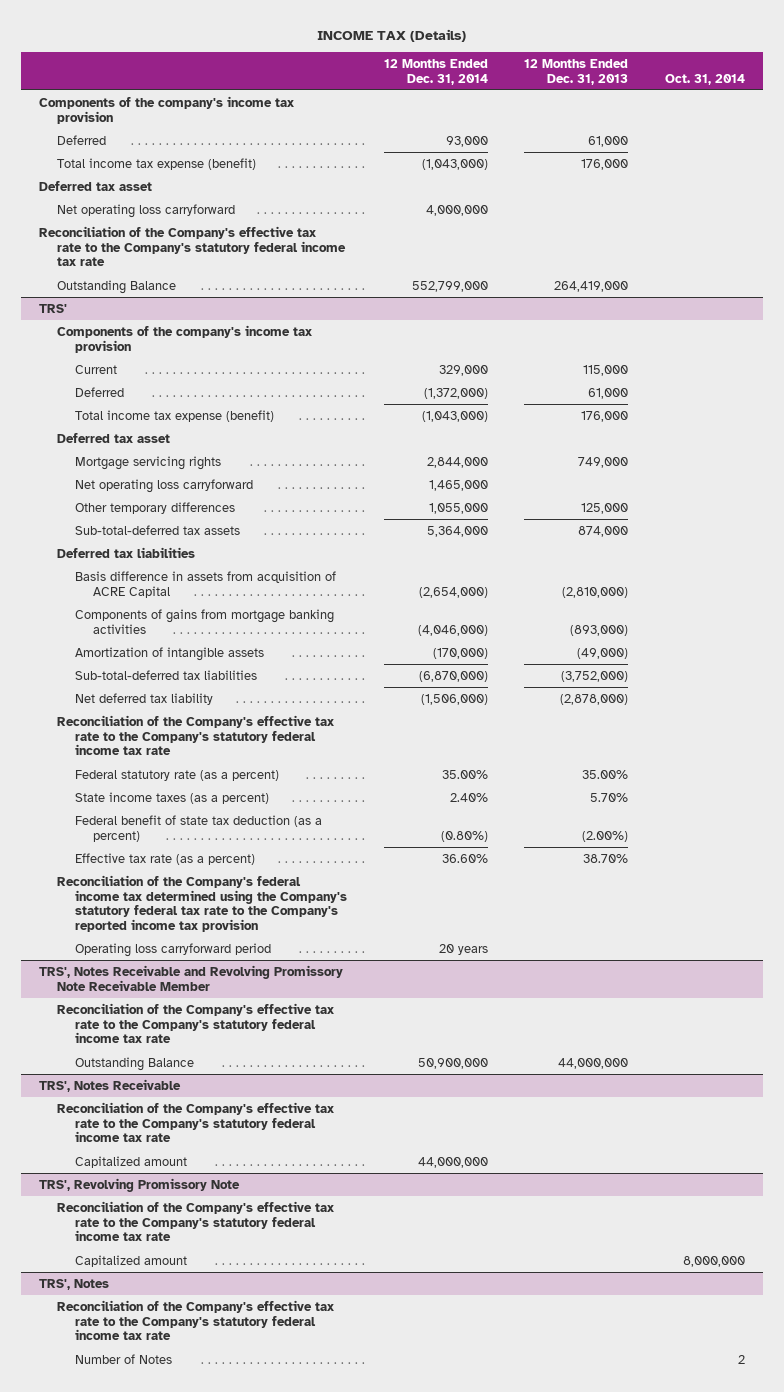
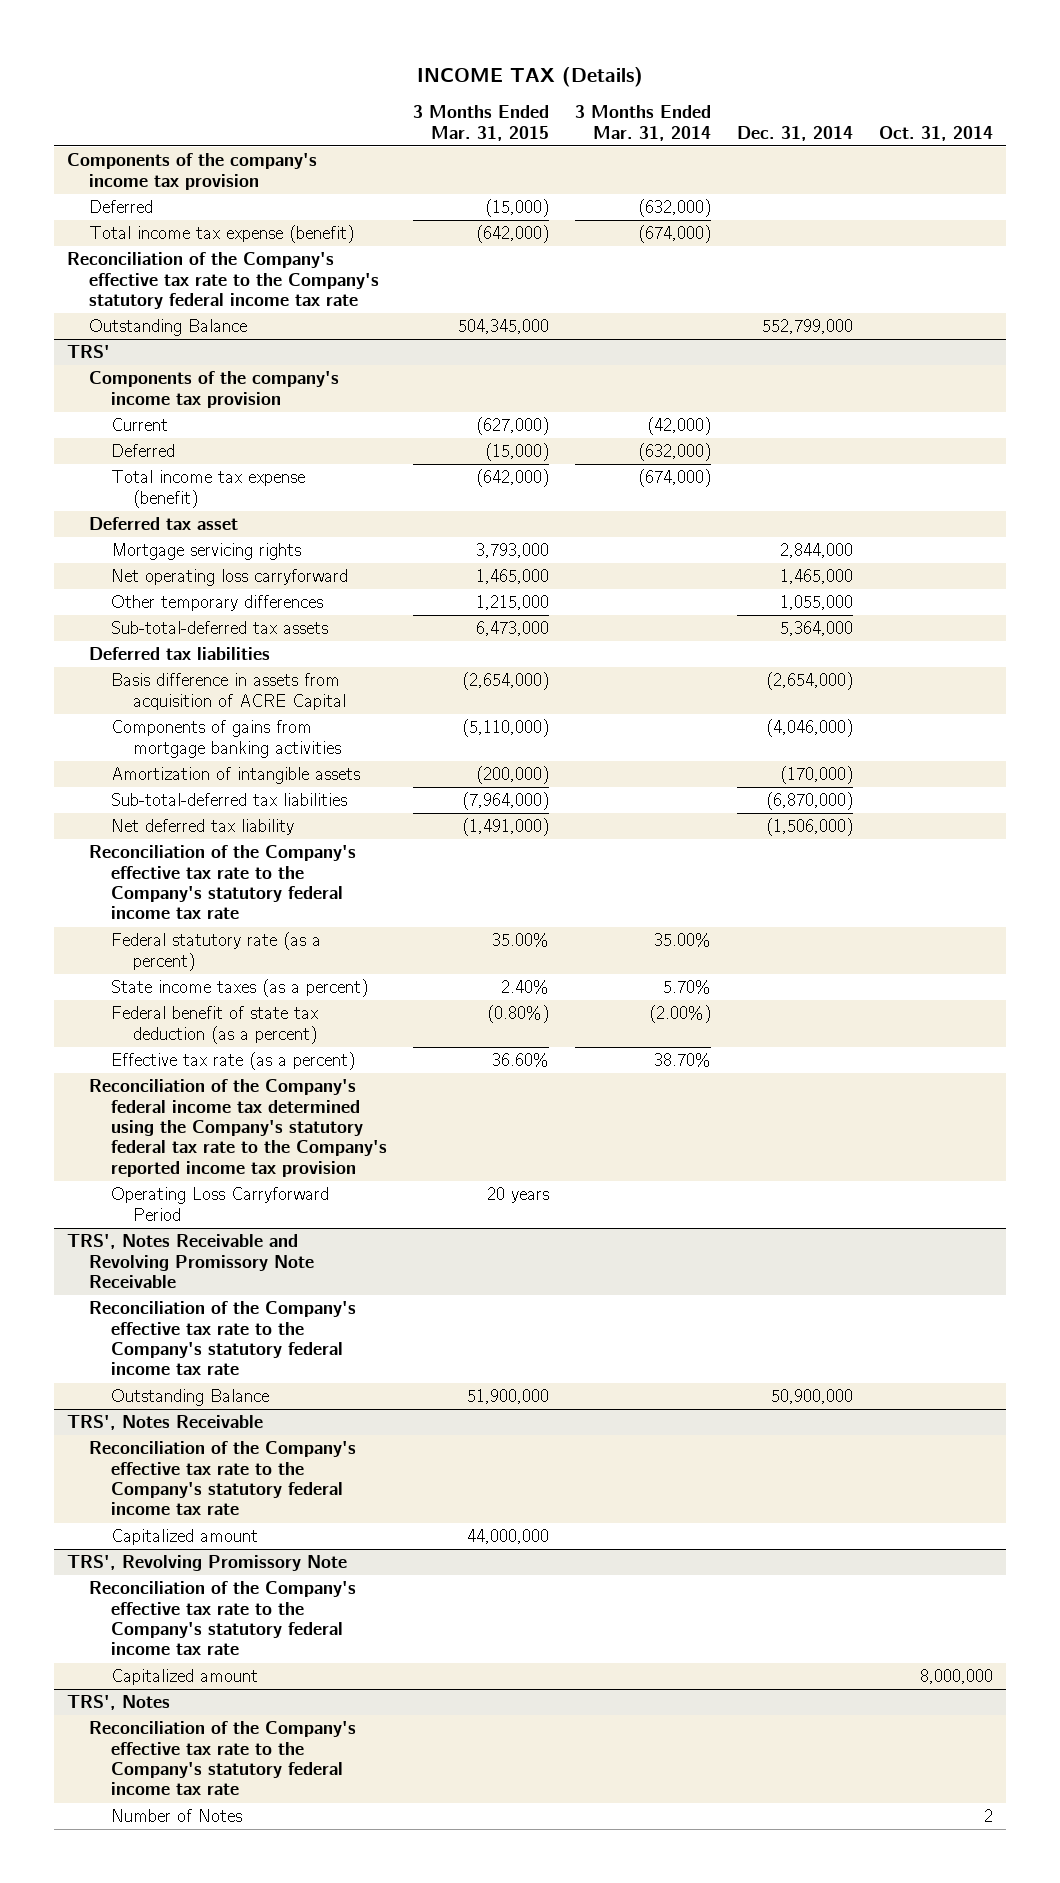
[383,58,488,85] 12 Months Ended Dec. 31, 2014 -> none
[524,58,629,85] 12 Months Ended Dec. 31, 2013 -> none
none -> [413,105,550,141] 3 Months Ended Mar. 31, 2015
none -> [575,105,712,141] 3 Months Ended Mar. 31, 2014
none -> [737,125,854,141] Dec. 31, 2014
[38,180,152,191] Deferred tax asset -> none
[57,203,236,218] Net operating loss carryforward -> none
[75,942,272,957] Operating loss carryforward period -> [111,1187,330,1221] Operating Loss Carryforward Period
[38,964,343,991] TRS', Notes Receivable and Revolving Promissory Note Receivable Member -> [67,1234,315,1289] TRS', Notes Receivable and Revolving Promissory Note Receivable

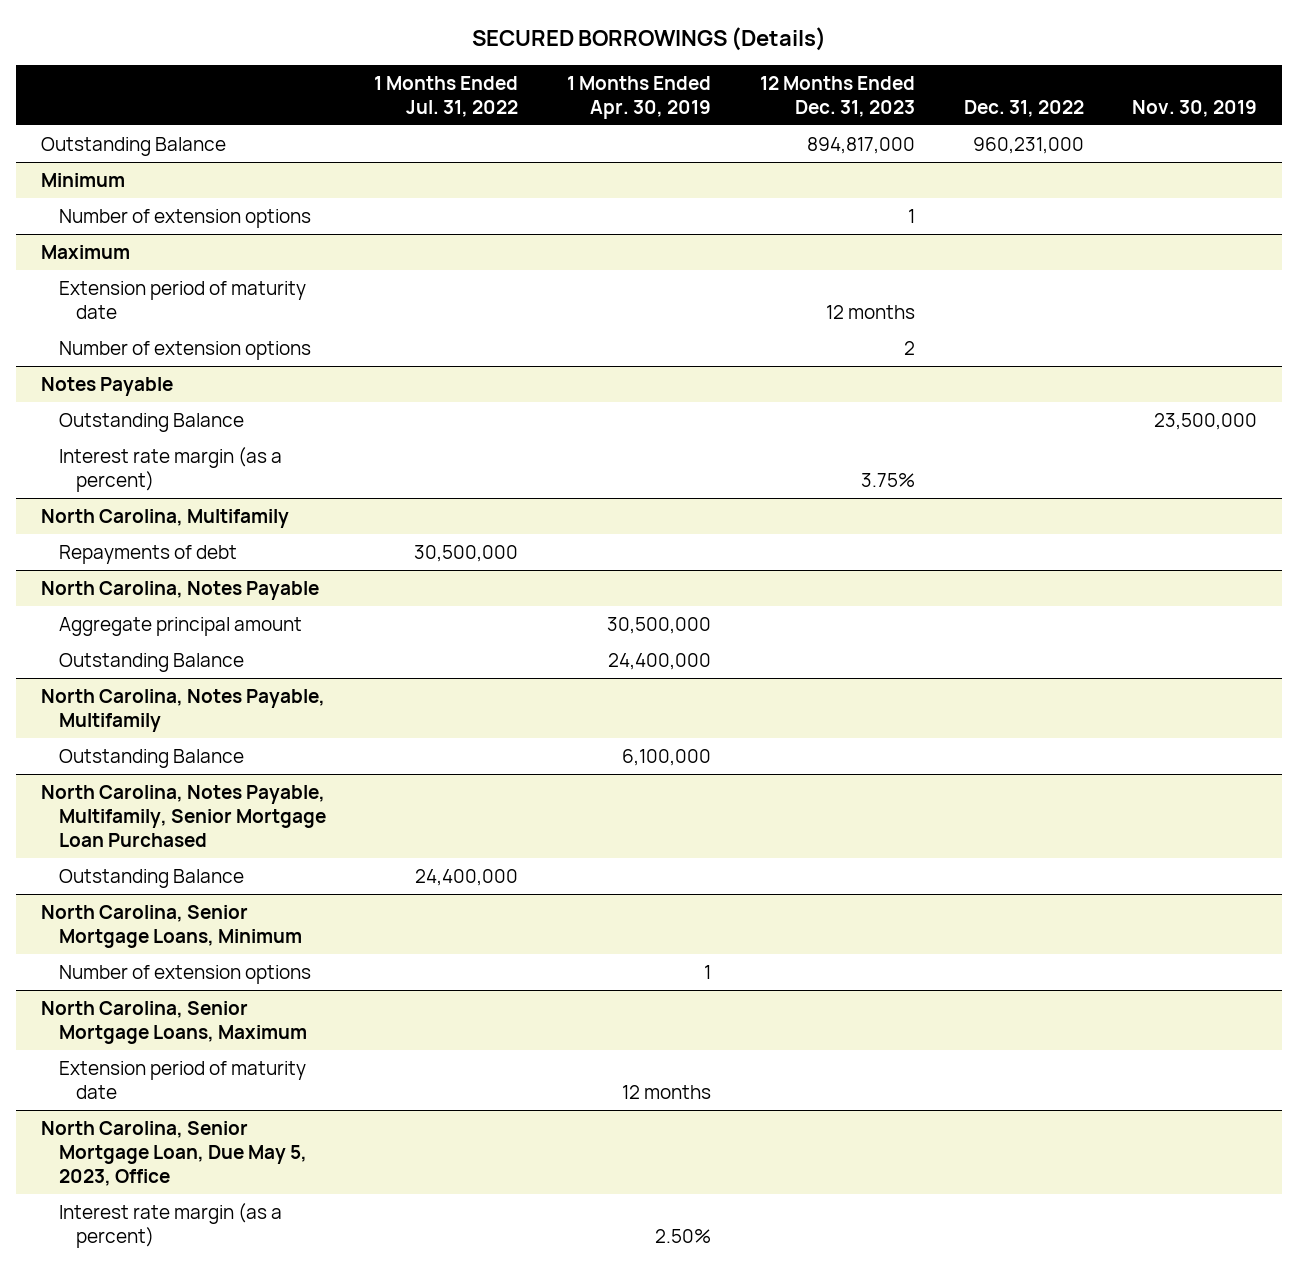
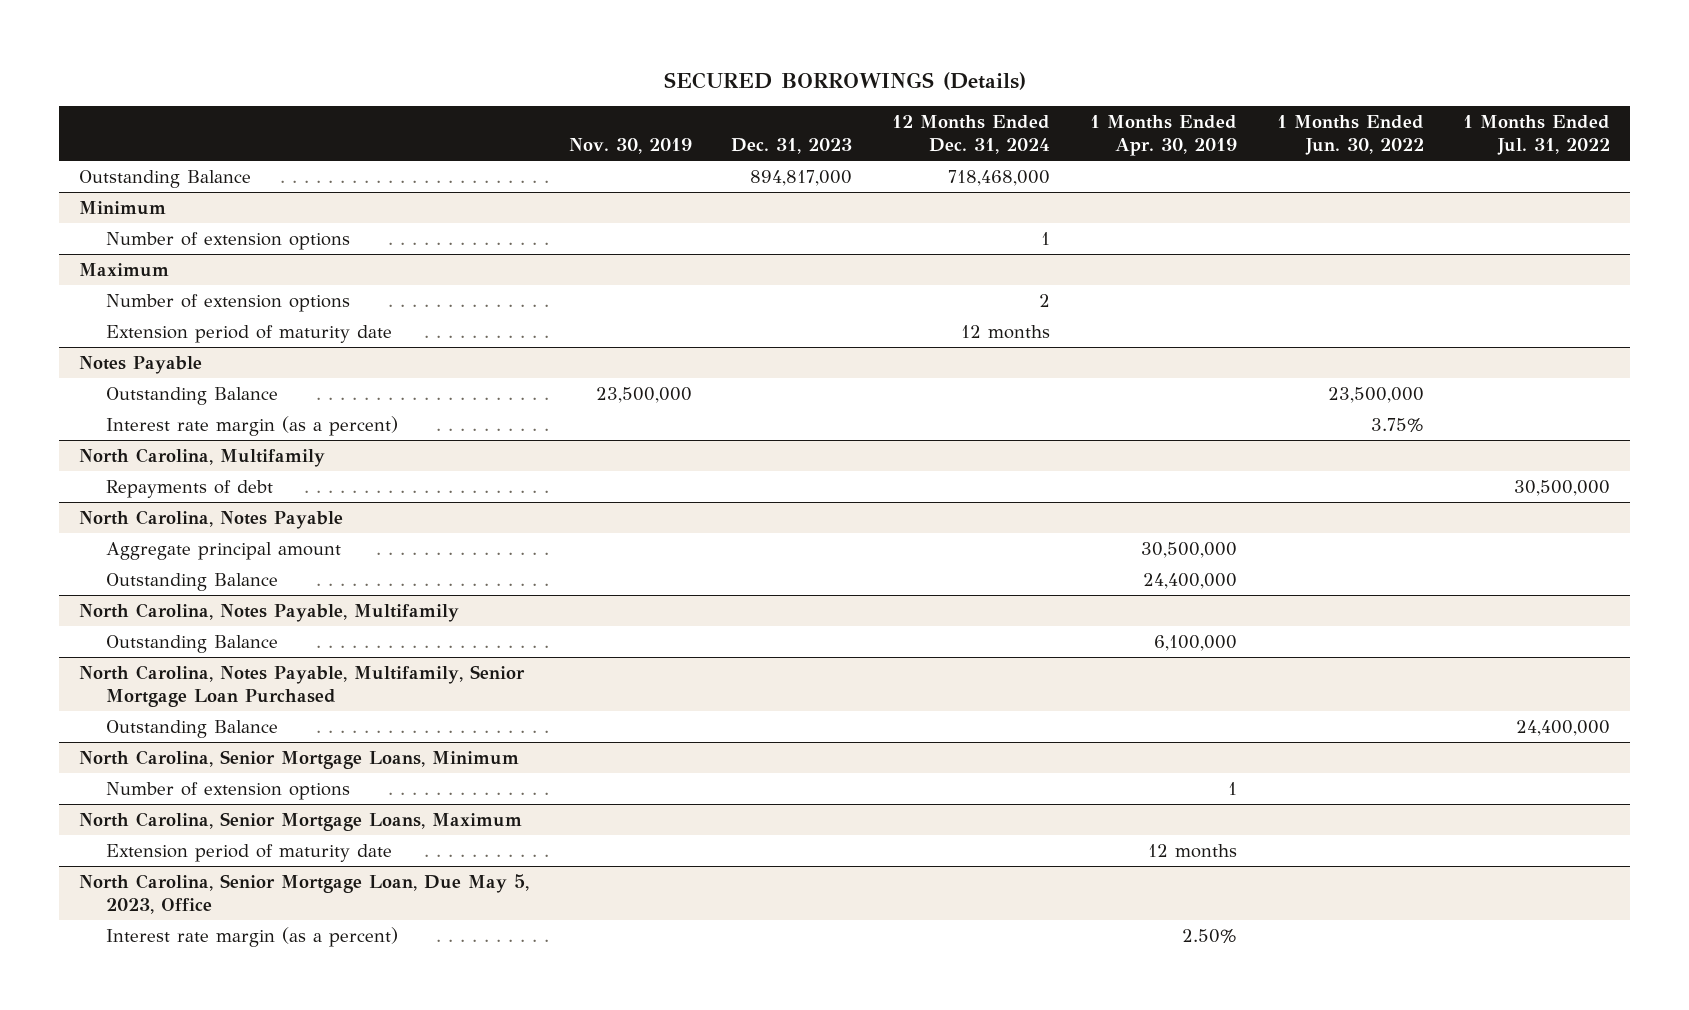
[759,75,915,117] 12 Months Ended Dec. 31, 2023 -> none
[963,99,1084,117] Dec. 31, 2022 -> none
none -> [731,138,853,155] Dec. 31, 2023
none -> [892,115,1051,155] 12 Months Ended Dec. 31, 2024
none -> [1276,115,1424,156] 1 Months Ended Jun. 30, 2022
[58,280,306,319] Extension period of maturity date -> [106,324,393,343] Extension period of maturity date

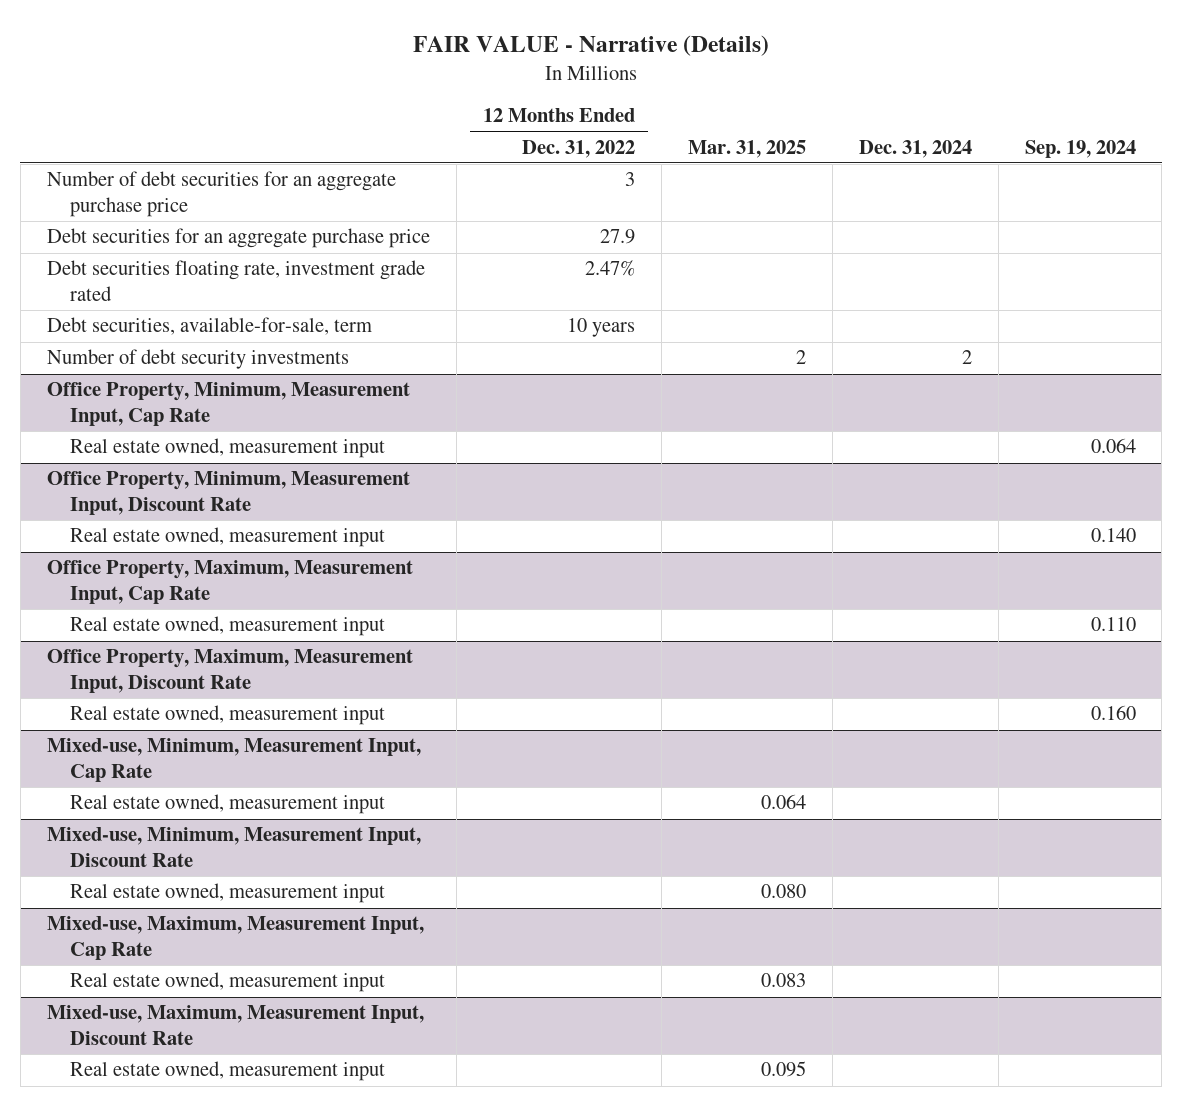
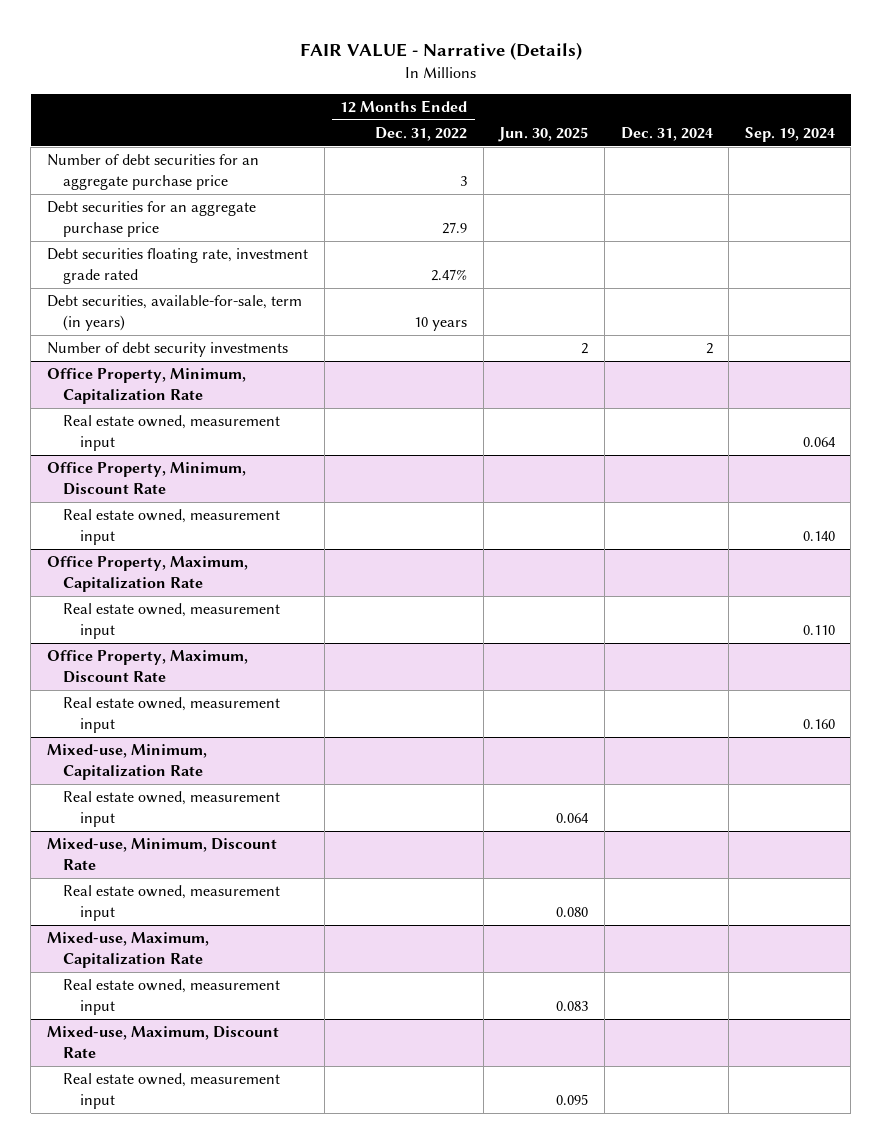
[687,139,806,158] Mar. 31, 2025 -> none
none -> [498,127,589,143] Jun. 30, 2025
[46,317,372,336] Debt securities, available-for-sale, term -> [46,295,302,331] Debt securities, available-for-sale, term (in years)
[46,382,410,426] Office Property, Minimum, Measurement Input, Cap Rate -> [46,368,246,404] Office Property, Minimum, Capitalization Rate
[46,471,410,515] Office Property, Minimum, Measurement Input, Discount Rate -> [46,462,246,495] Office Property, Minimum, Discount Rate
[46,560,413,604] Office Property, Maximum, Measurement Input, Cap Rate -> [46,556,248,592] Office Property, Maximum, Capitalization Rate
[46,649,413,693] Office Property, Maximum, Measurement Input, Discount Rate -> [46,650,248,683] Office Property, Maximum, Discount Rate
[46,738,421,782] Mixed-use, Minimum, Measurement Input, Cap Rate -> [46,744,207,780] Mixed-use, Minimum, Capitalization Rate
[46,827,421,867] Mixed-use, Minimum, Measurement Input, Discount Rate -> [46,838,277,870] Mixed-use, Minimum, Discount Rate
[46,916,424,960] Mixed-use, Maximum, Measurement Input, Cap Rate -> [46,932,209,968] Mixed-use, Maximum, Capitalization Rate
[46,1005,424,1045] Mixed-use, Maximum, Measurement Input, Discount Rate -> [46,1026,279,1058] Mixed-use, Maximum, Discount Rate

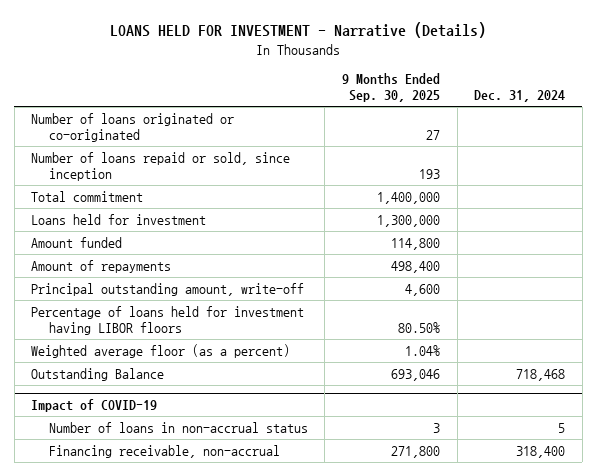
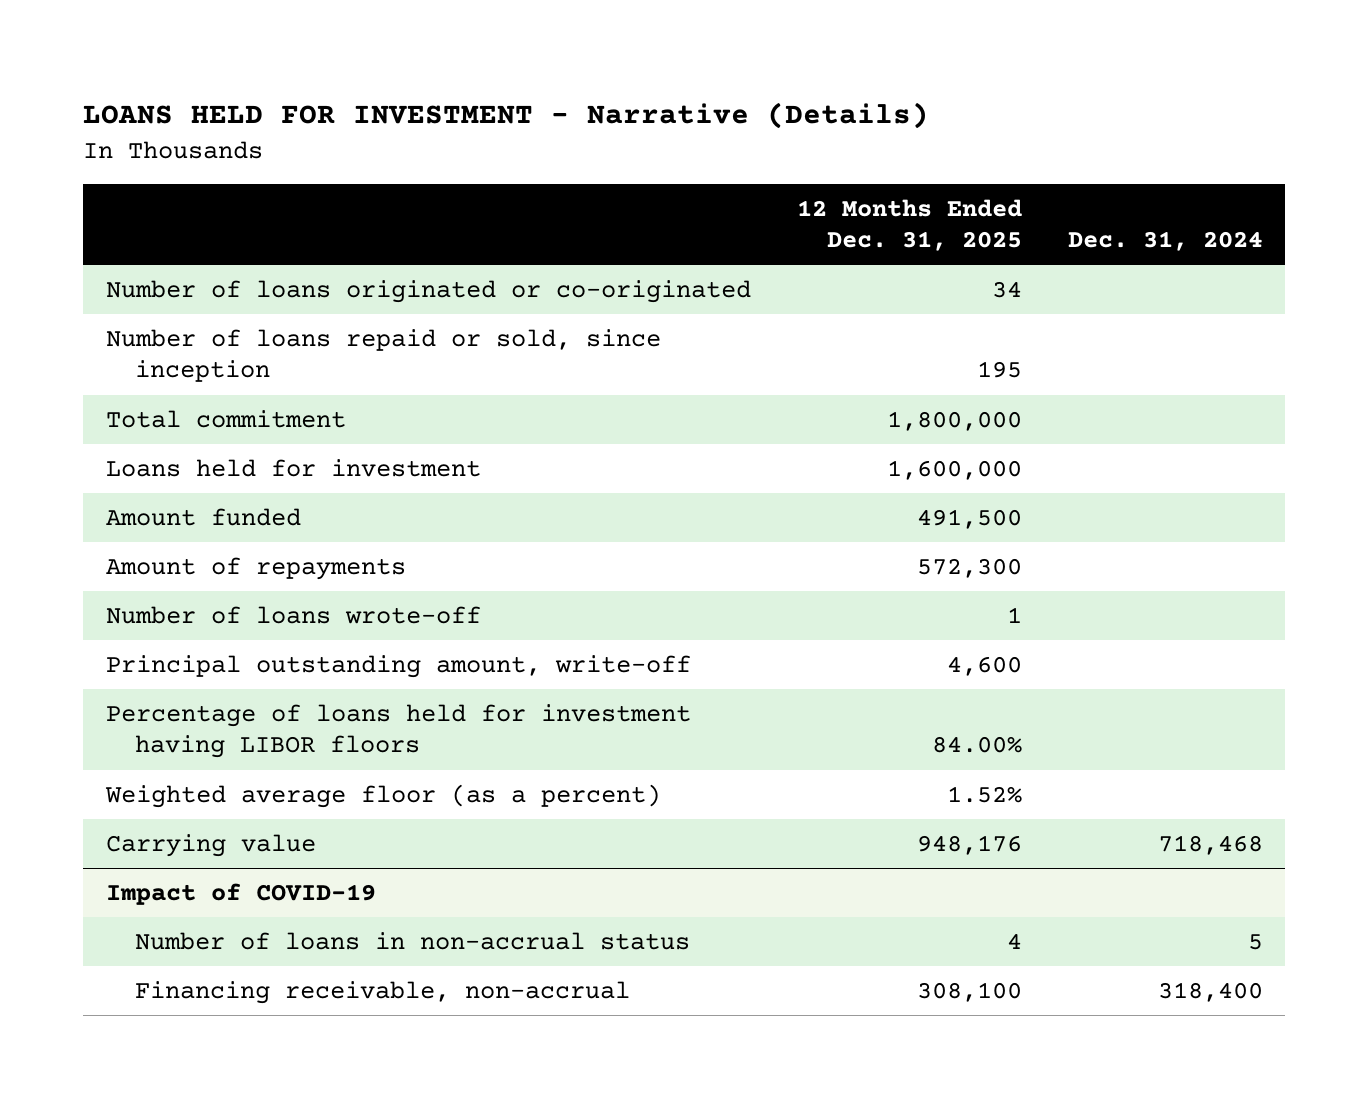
[341,72,440,103] 9 Months Ended Sep. 30, 2025 -> none
none -> [796,198,1022,251] 12 Months Ended Dec. 31, 2025
none -> [105,606,481,625] Number of loans wrote-off
[31,367,165,381] Outstanding Balance -> [105,834,316,858] Carrying value

